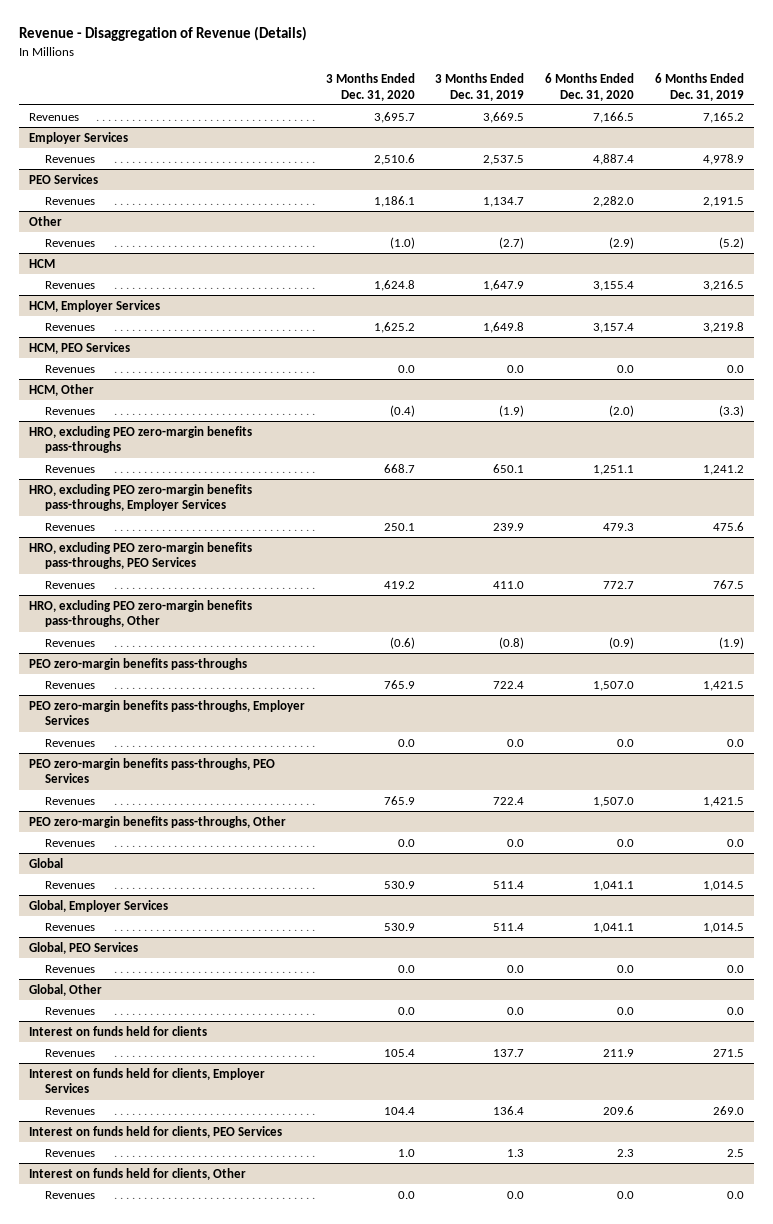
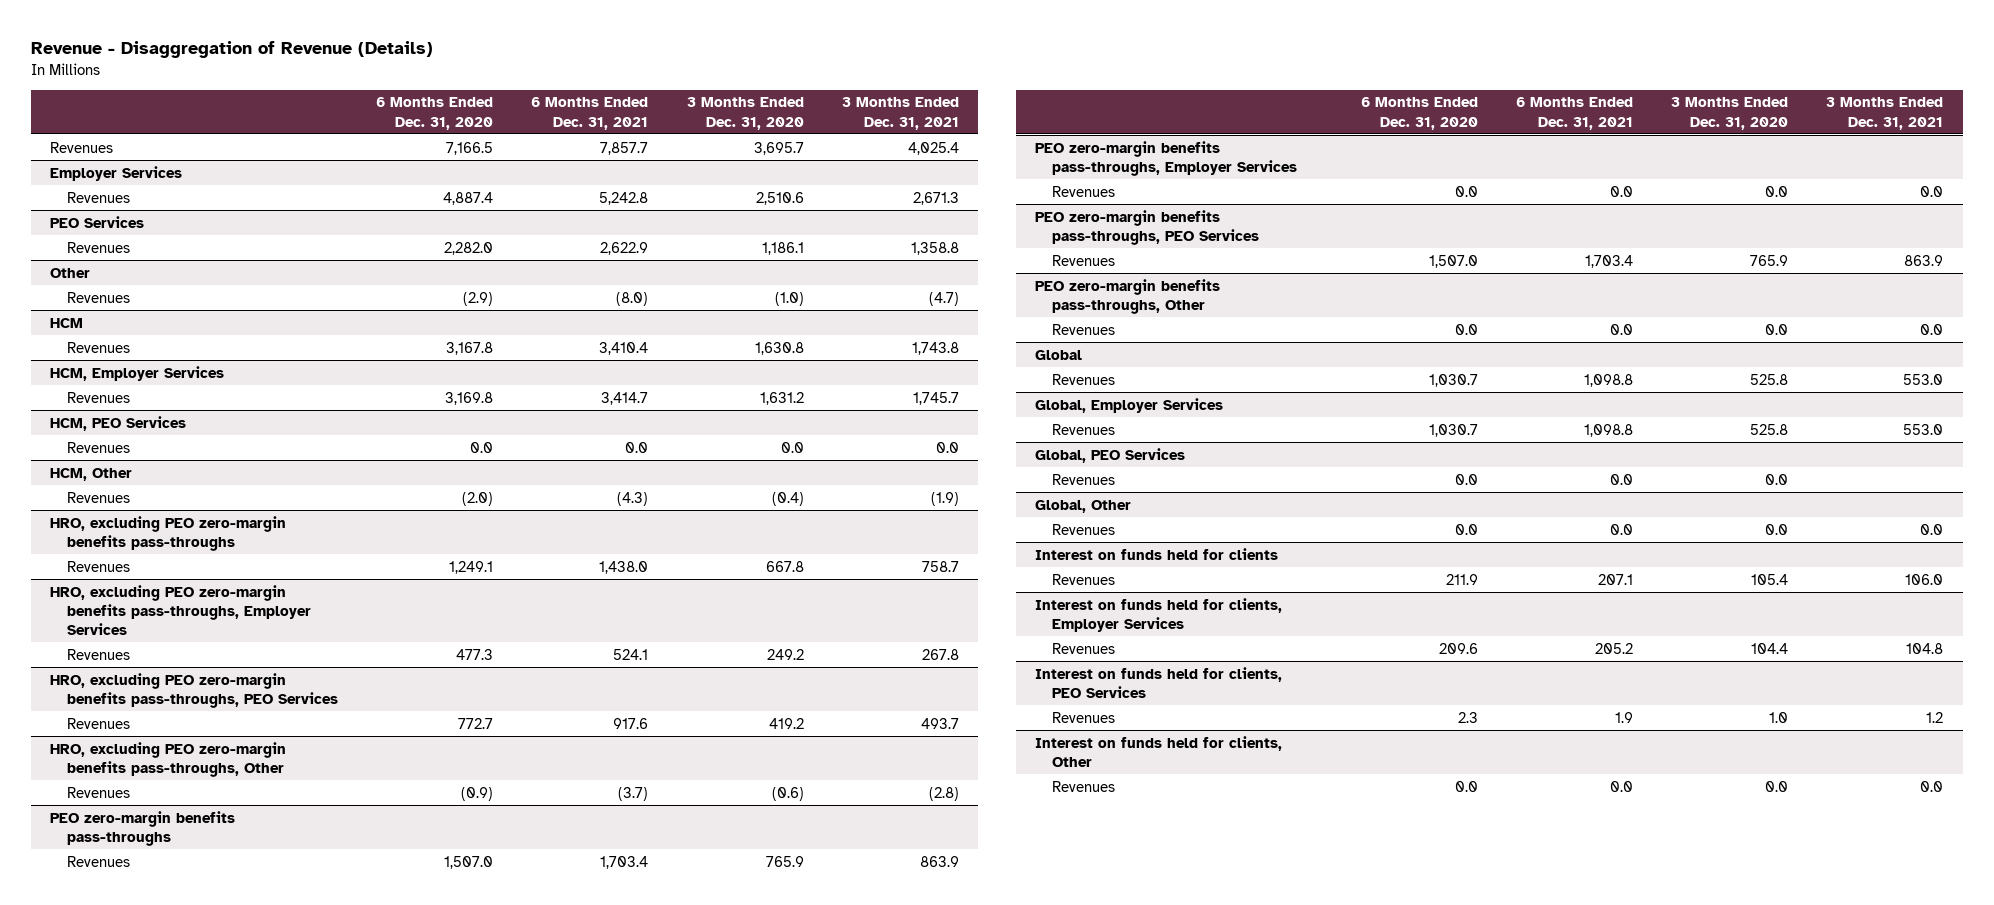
[435,72,525,101] 3 Months Ended Dec. 31, 2019 -> none
[654,72,744,101] 6 Months Ended Dec. 31, 2019 -> none
none -> [531,97,649,130] 6 Months Ended Dec. 31, 2021
none -> [841,97,959,130] 3 Months Ended Dec. 31, 2021
[373,279,415,291] 1,624.8 -> [754,341,804,355] 1,630.8
[593,280,635,291] 3,155.4 -> [446,341,494,355] 3,167.8
[373,321,415,333] 1,625.2 -> [759,391,804,405] 1,631.2
[593,322,635,333] 3,157.4 -> [445,391,494,405] 3,169.8
[383,463,415,473] 668.7 -> [765,560,804,572] 667.8
[593,464,635,475] 1,251.1 -> [449,560,494,574] 1,249.1
[383,522,415,531] 250.1 -> [766,648,804,660] 249.2
[603,522,635,531] 479.3 -> [456,648,494,660] 477.3
[383,880,415,889] 530.9 -> [1750,373,1789,385] 525.8
[593,880,635,891] 1,041.1 -> [1428,373,1478,387] 1,030.7
[383,922,415,931] 530.9 -> [1750,423,1789,435] 525.8
[593,922,635,933] 1,041.1 -> [1428,423,1478,437] 1,030.7

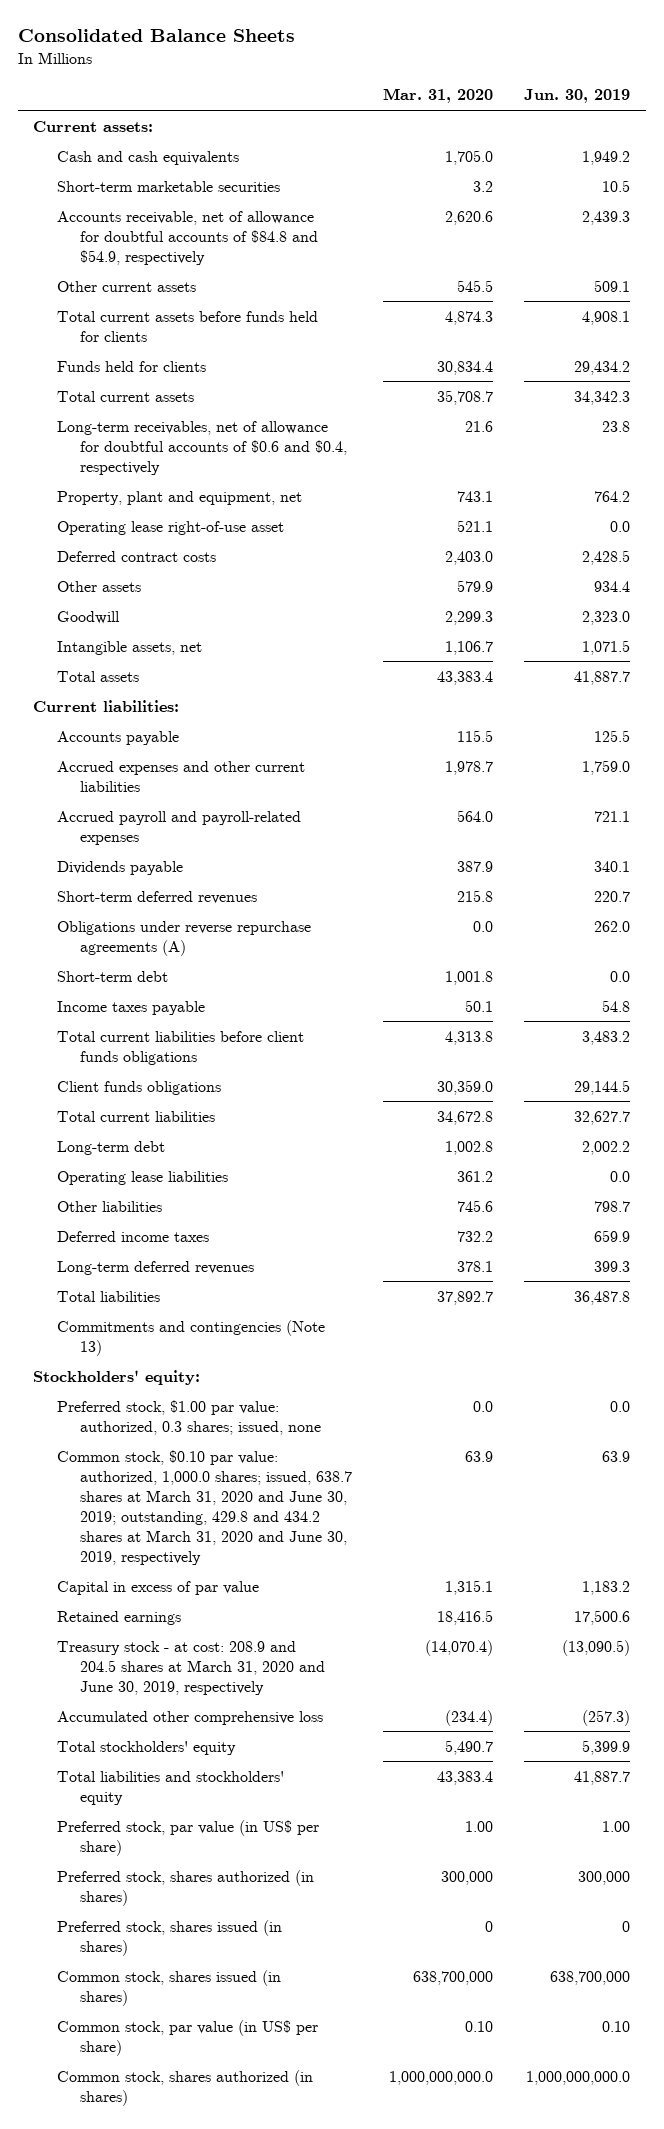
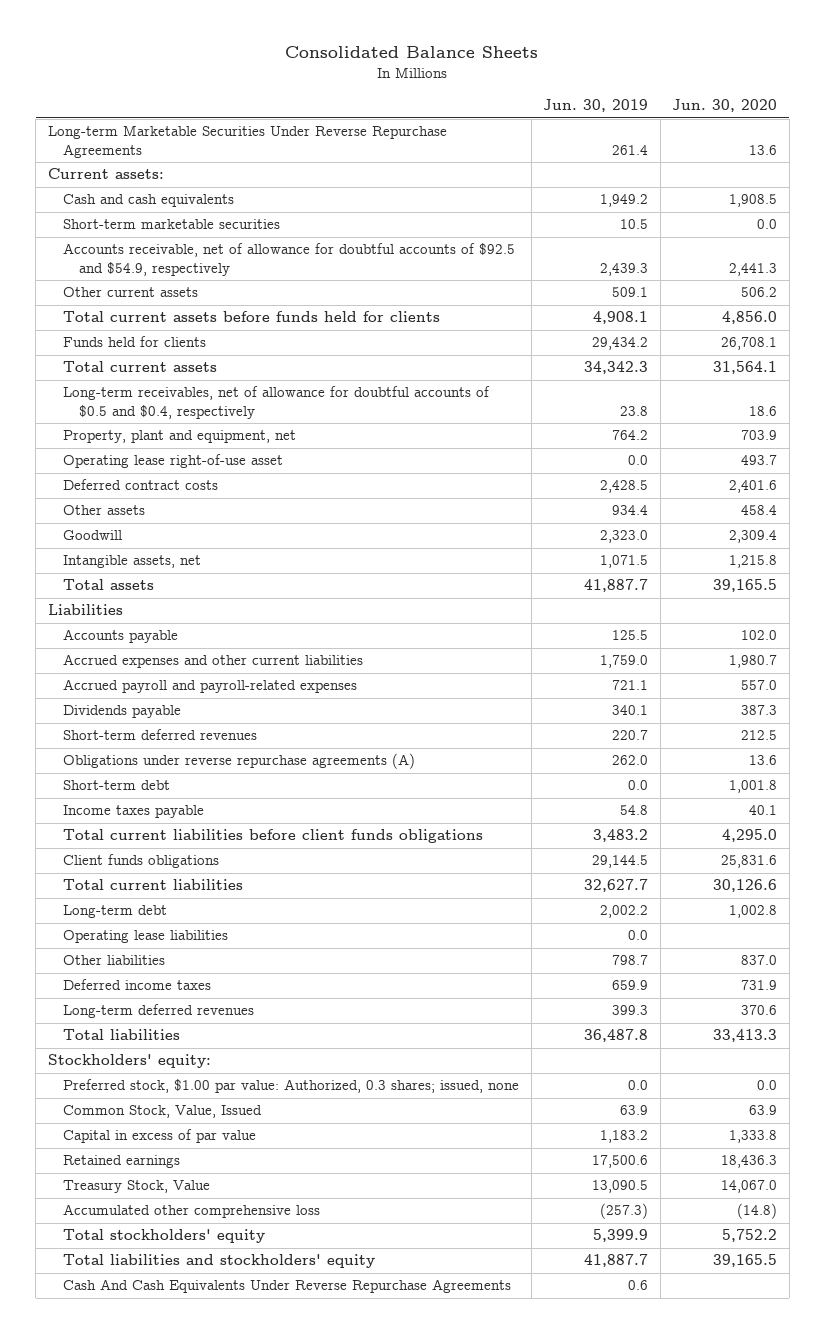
[383,88,494,104] Mar. 31, 2020 -> none
none -> [672,99,778,113] Jun. 30, 2020
none -> [47,125,447,158] Long-term Marketable Securities Under Reverse Repurchase Agreements
[56,210,318,265] Accounts receivable, net of allowance for doubtful accounts of $84.8 and $54.9, respectively -> [63,243,516,276] Accounts receivable, net of allowance for doubtful accounts of $92.5 and $54.9, respectively
[56,420,347,475] Long-term receivables, net of allowance for doubtful accounts of $0.6 and $0.4, respectively -> [63,386,491,419] Long-term receivables, net of allowance for doubtful accounts of $0.5 and $0.4, respectively
[33,699,180,712] Current liabilities: -> [47,604,123,616] Liabilities
[56,1319,325,1356] Commitments and contingencies (Note 13) -> none
[56,1399,321,1435] Preferred stock, $1.00 par value: authorized, 0.3 shares; issued, none -> [63,1079,520,1094] Preferred stock, $1.00 par value: Authorized, 0.3 shares; issued, none
[56,1449,352,1565] Common stock, $0.10 par value: authorized, 1,000.0 shares; issued, 638.7 shares at March 31, 2020 and June 30, 2019; outstanding, 429.8 and 434.2 shares at March 31, 2020 and June 30, 2019, respectively -> [63,1105,263,1119] Common Stock, Value, Issued
[56,1640,325,1695] Treasury stock - at cost: 208.9 and 204.5 shares at March 31, 2020 and June 30, 2019, respectively -> none
none -> [63,1180,211,1194] Treasury Stock, Value
[56,1819,319,1856] Preferred stock, par value (in US$ per share) -> none
[56,1869,314,1906] Preferred stock, shares authorized (in shares) -> none
[56,1919,282,1956] Preferred stock, shares issued (in shares) -> none
[56,1969,281,2006] Common stock, shares issued (in shares) -> none
[56,2019,318,2056] Common stock, par value (in US$ per share) -> none
[56,2069,313,2106] Common stock, shares authorized (in shares) -> none
none -> [63,1279,512,1294] Cash And Cash Equivalents Under Reverse Repurchase Agreements

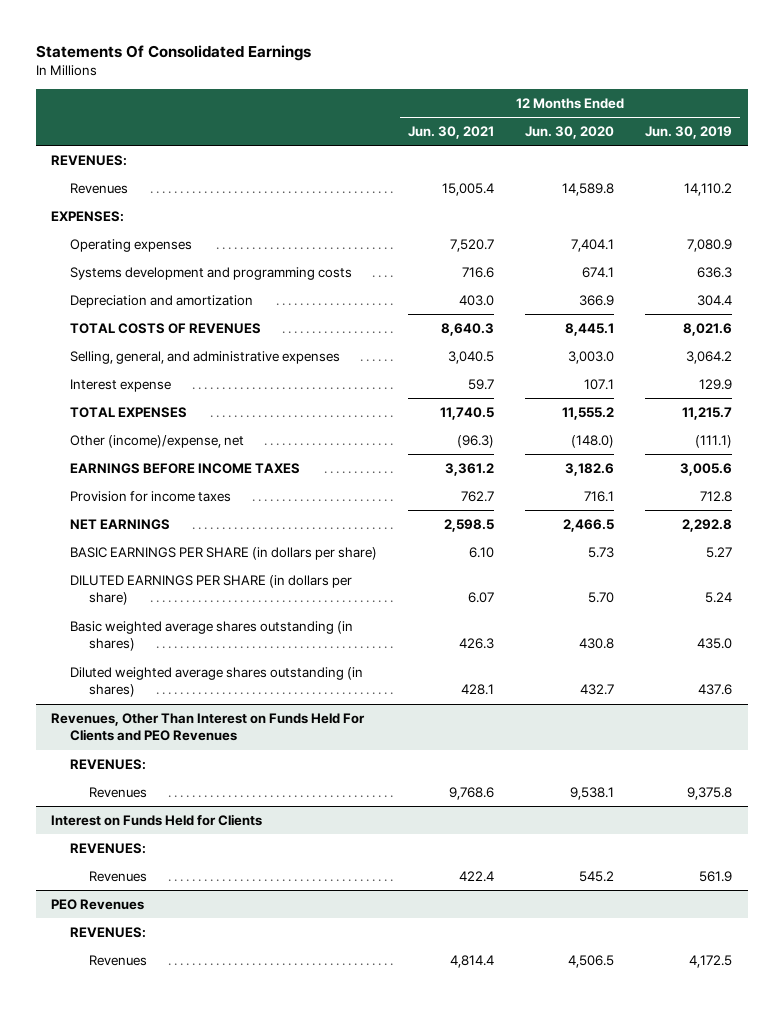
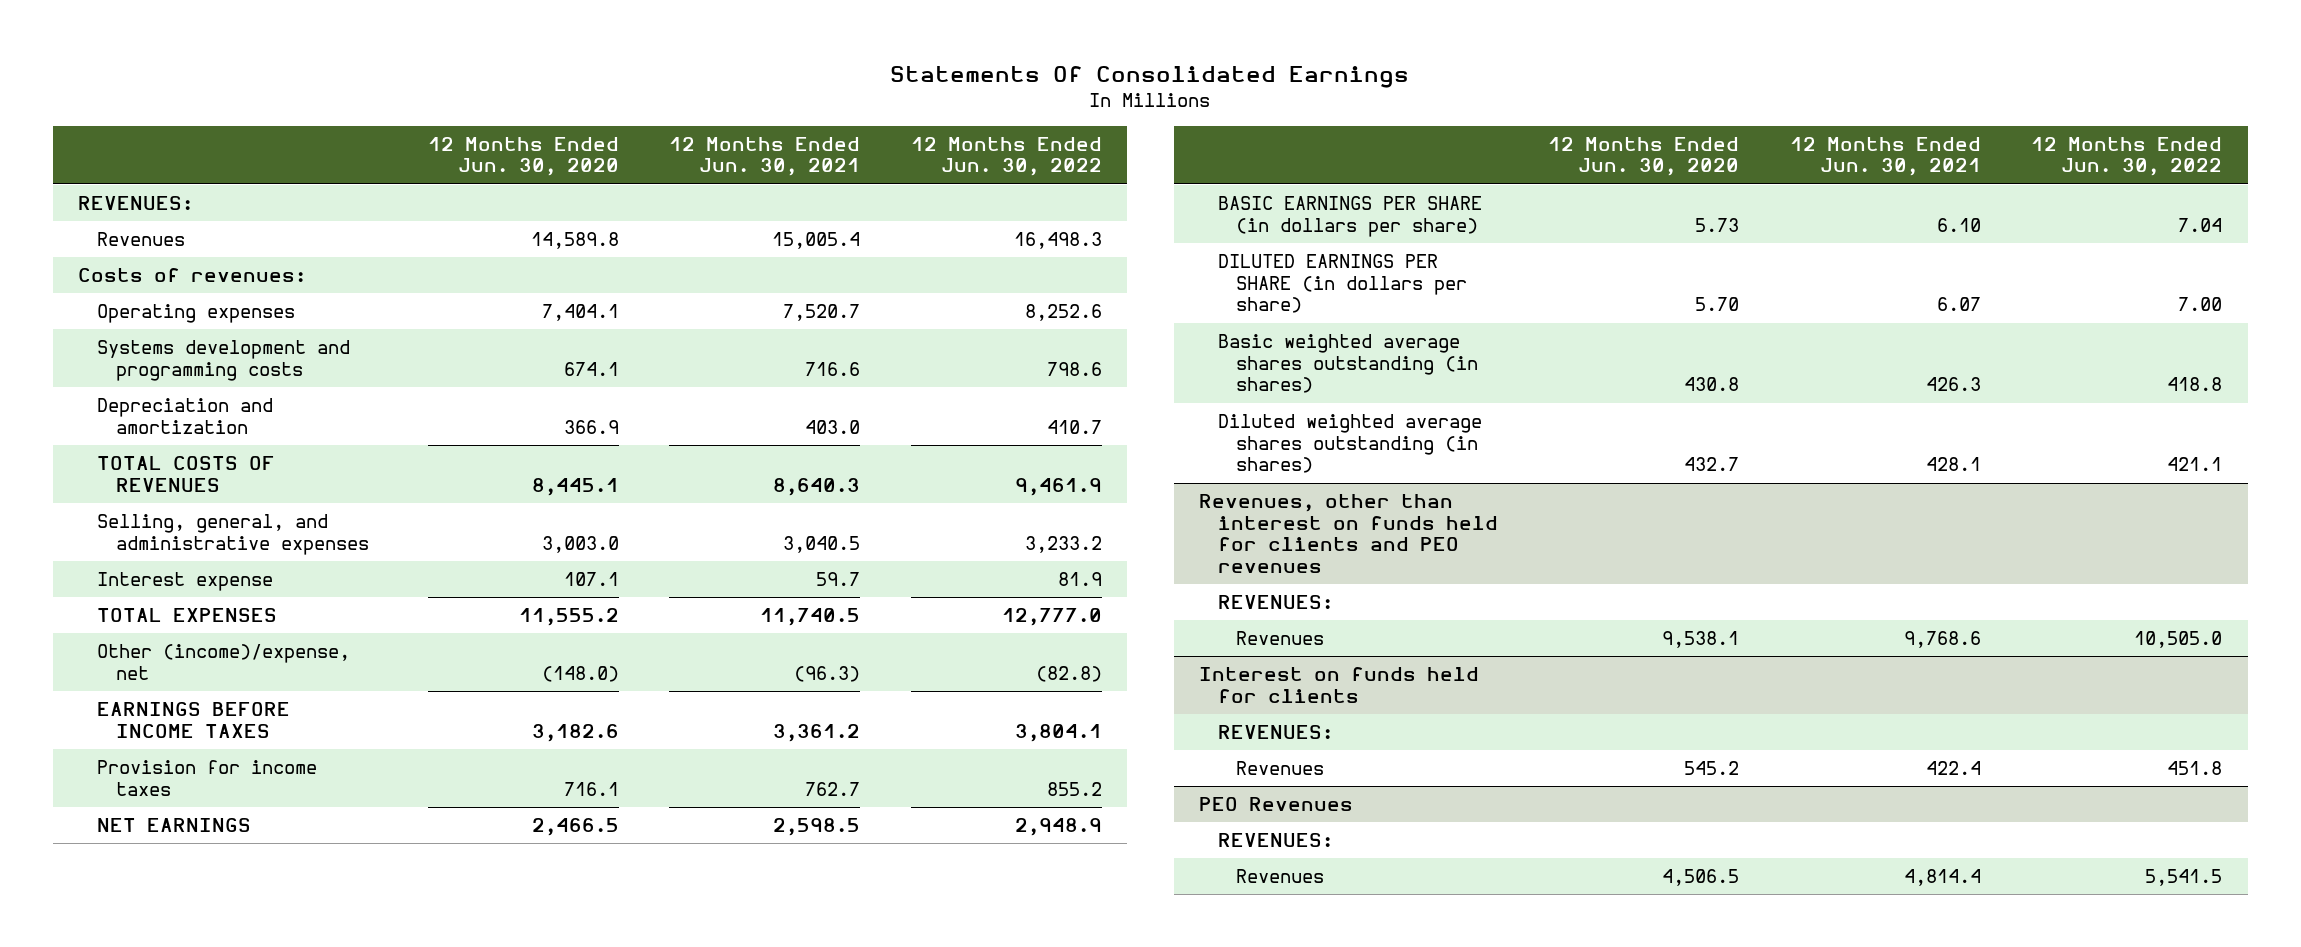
[645,126,733,140] Jun. 30, 2019 -> none
none -> [910,136,1102,177] 12 Months Ended Jun. 30, 2022
[51,210,125,222] EXPENSES: -> [78,268,307,283] Costs of revenues:
[51,712,366,742] Revenues, Other Than Interest on Funds Held For Clients and PEO Revenues -> [1198,494,1498,574] Revenues, other than interest on funds held for clients and PEO revenues
[51,813,263,826] Interest on Funds Held for Clients -> [1198,667,1479,703] Interest on funds held for clients

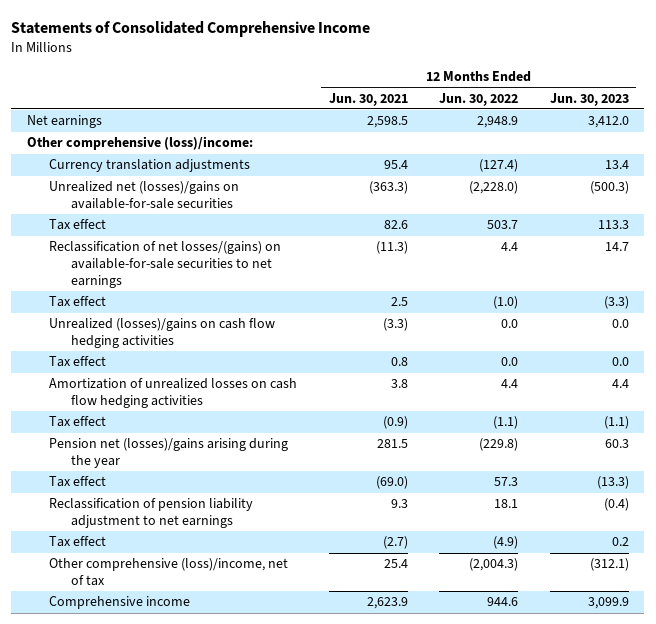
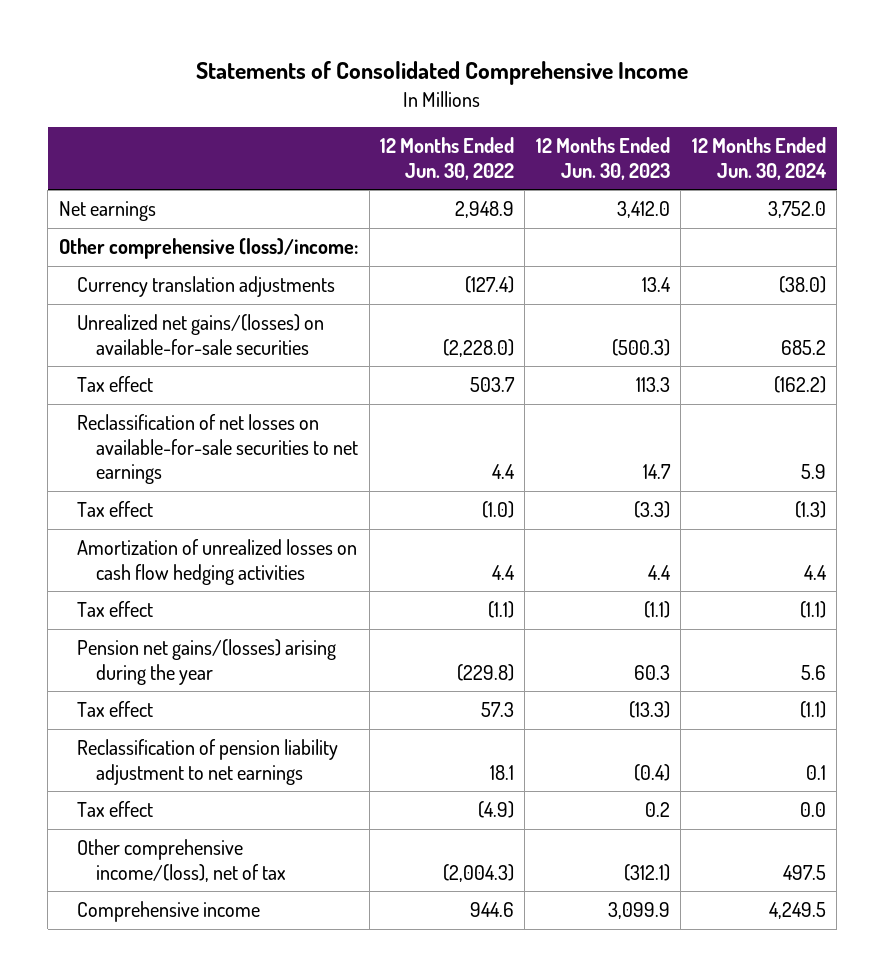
[328,92,408,106] Jun. 30, 2021 -> none
none -> [691,137,827,180] 12 Months Ended Jun. 30, 2024
[49,181,240,210] Unrealized net (losses)/gains on available-for-sale securities -> [77,314,325,355] Unrealized net gains/(losses) on available-for-sale securities
[49,241,282,288] Reclassification of net losses/(gains) on available-for-sale securities to net earnings -> [77,414,359,485] Reclassification of net losses on available-for-sale securities to net earnings
[49,318,276,349] Unrealized (losses)/gains on cash flow hedging activities -> none
[49,356,107,368] Tax effect -> none
[49,438,289,469] Pension net (losses)/gains arising during the year -> [77,639,337,685] Pension net gains/(losses) arising during the year
[49,558,289,587] Other comprehensive (loss)/income, net of tax -> [77,839,287,882] Other comprehensive income/(loss), net of tax

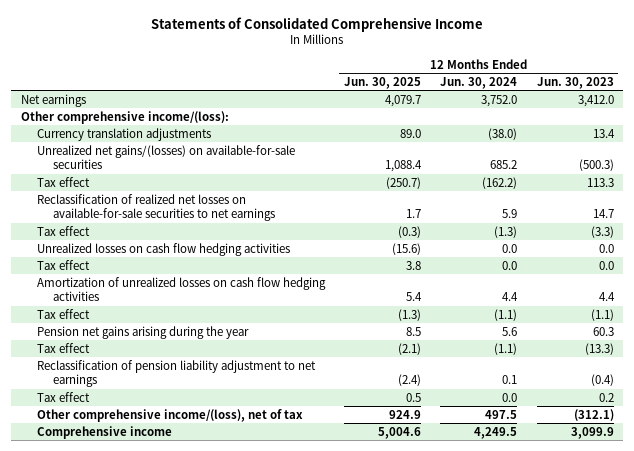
[379,137,514,180] 12 Months Ended Jun. 30, 2022 -> none
none -> [343,76,421,89] Jun. 30, 2025
[58,238,358,260] Other comprehensive (loss)/income: -> [20,110,229,124] Other comprehensive income/(loss):
[77,414,359,485] Reclassification of net losses on available-for-sale securities to net earnings -> [36,193,275,222] Reclassification of realized net losses on available-for-sale securities to net earnings
none -> [36,242,290,256] Unrealized losses on cash flow hedging activities
none -> [36,259,90,270] Tax effect
[77,639,337,685] Pension net gains/(losses) arising during the year -> [36,325,249,339] Pension net gains arising during the year

